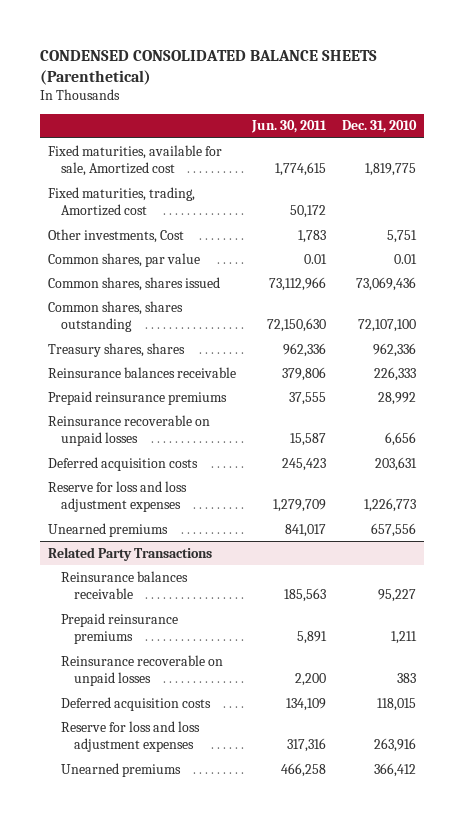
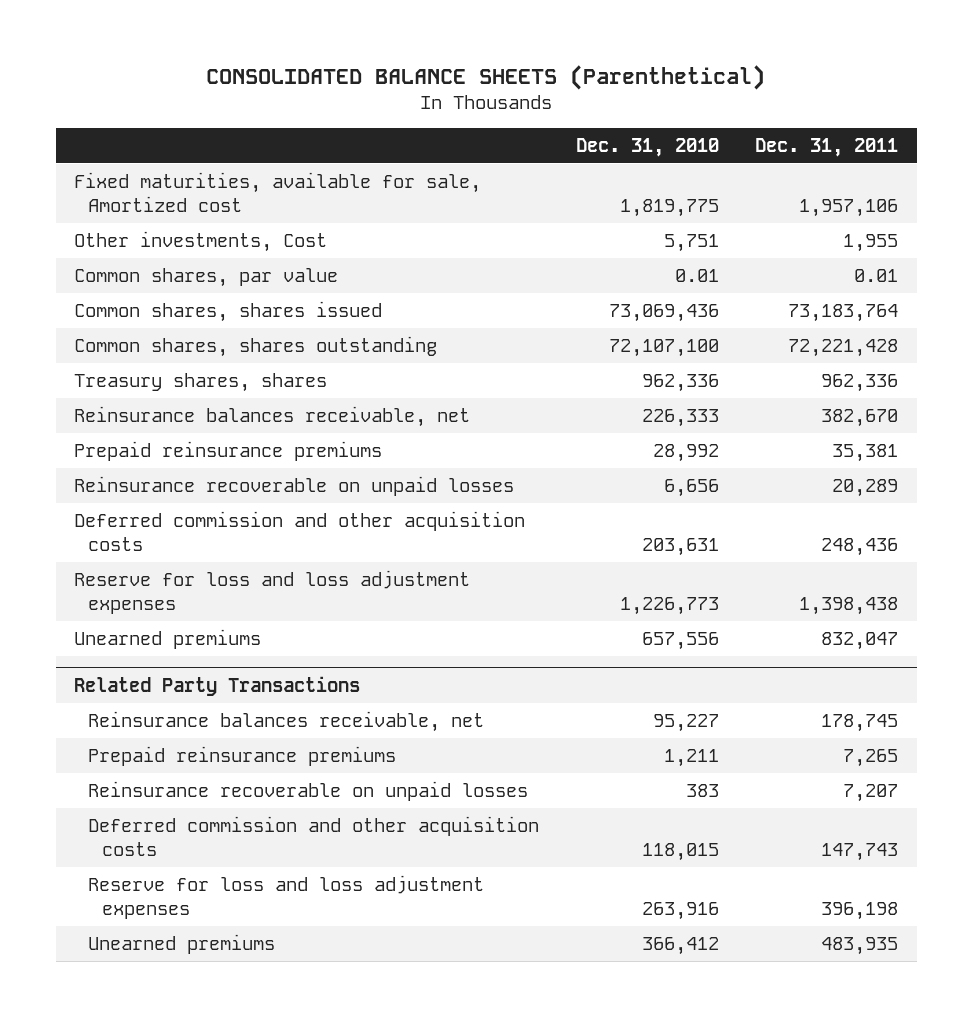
[39,49,377,85] CONDENSED CONSOLIDATED BALANCE SHEETS (Parenthetical) -> [206,65,766,91] CONSOLIDATED BALANCE SHEETS (Parenthetical)
[251,120,328,134] Jun. 30, 2011 -> none
none -> [755,137,899,157] Dec. 31, 2011
[47,186,195,217] Fixed maturities, trading, Amortized cost -> none
[47,366,236,378] Reinsurance balances receivable -> [74,406,471,428] Reinsurance balances receivable, net
[47,456,198,471] Deferred acquisition costs -> [74,511,526,551] Deferred commission and other acquisition costs
[61,570,189,600] Reinsurance balances receivable -> [87,711,484,733] Reinsurance balances receivable, net
[61,696,212,711] Deferred acquisition costs -> [87,816,539,856] Deferred commission and other acquisition costs

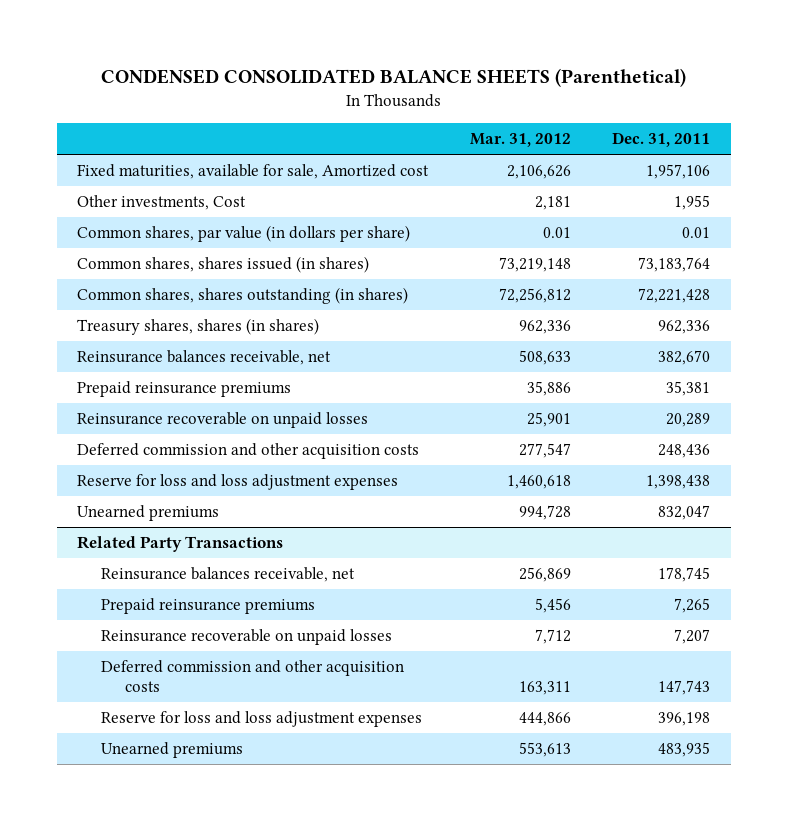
[206,65,766,91] CONSOLIDATED BALANCE SHEETS (Parenthetical) -> [100,68,686,88] CONDENSED CONSOLIDATED BALANCE SHEETS (Parenthetical)
[575,137,719,157] Dec. 31, 2010 -> none
none -> [469,133,571,148] Mar. 31, 2012
[74,268,339,288] Common shares, par value -> [77,225,411,243] Common shares, par value (in dollars per share)
[74,301,383,323] Common shares, shares issued -> [77,256,370,274] Common shares, shares issued (in shares)
[74,336,438,358] Common shares, shares outstanding -> [77,287,409,305] Common shares, shares outstanding (in shares)
[74,373,328,393] Treasury shares, shares -> [77,318,320,336] Treasury shares, shares (in shares)

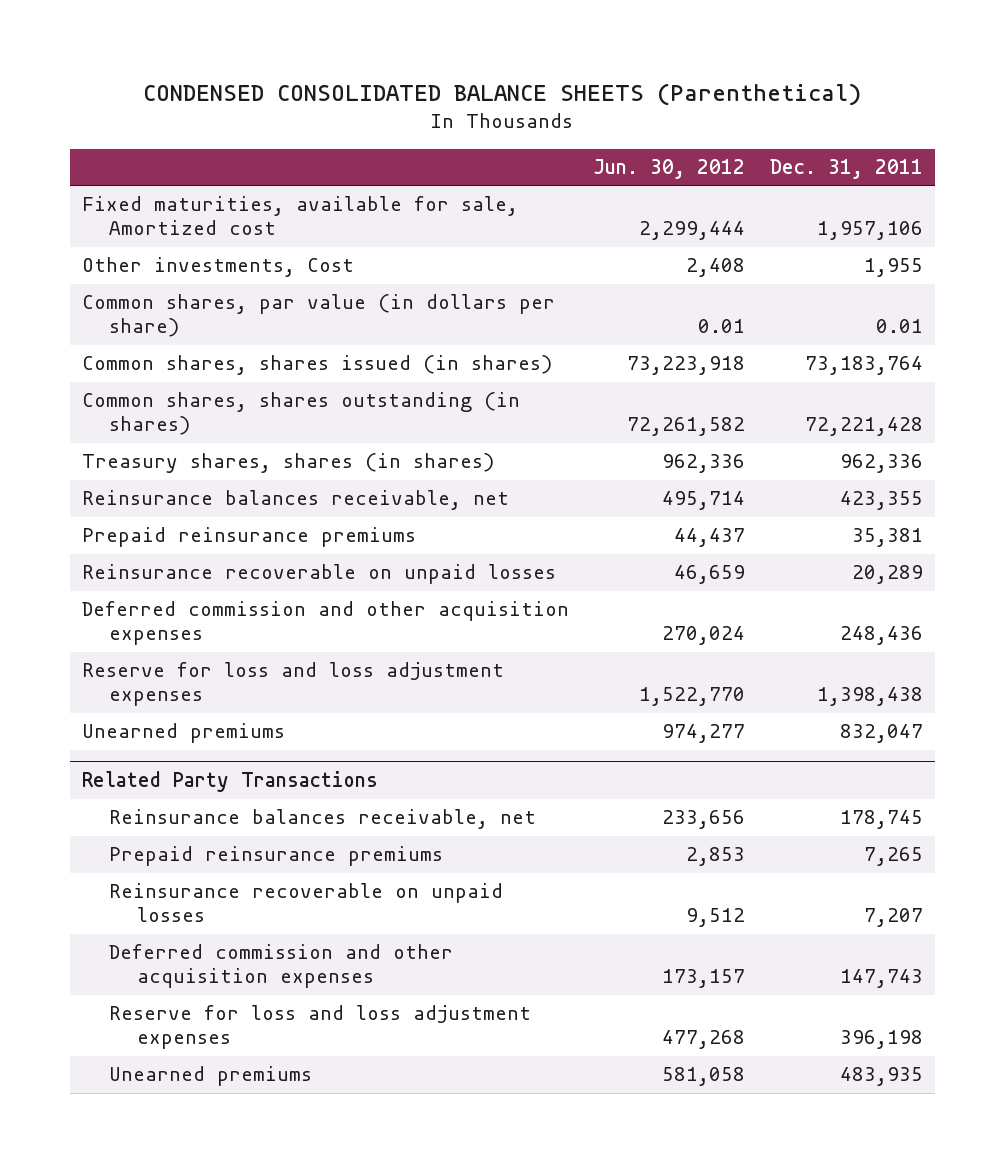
[469,133,571,148] Mar. 31, 2012 -> none
none -> [593,158,746,179] Jun. 30, 2012
[658,350,711,366] 382,670 -> [839,491,923,511] 423,355
[77,443,420,460] Deferred commission and other acquisition costs -> [81,601,569,646] Deferred commission and other acquisition expenses
[100,660,404,692] Deferred commission and other acquisition costs -> [109,944,454,989] Deferred commission and other acquisition expenses

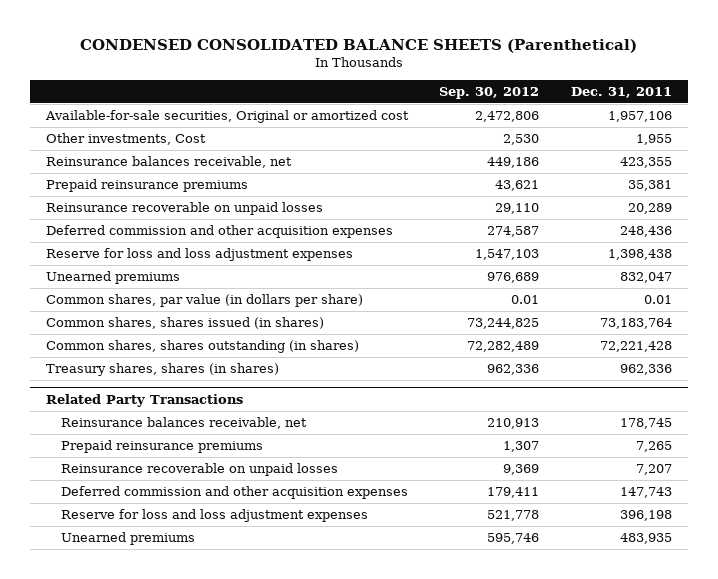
[593,158,746,179] Jun. 30, 2012 -> none
none -> [439,87,540,100] Sep. 30, 2012
[81,196,518,236] Fixed maturities, available for sale, Amortized cost -> [45,110,410,124] Available-for-sale securities, Original or amortized cost
[81,294,555,338] Common shares, par value (in dollars per share) -> [46,294,364,308] Common shares, par value (in dollars per share)
[81,355,552,376] Common shares, shares issued (in shares) -> [46,317,325,330] Common shares, shares issued (in shares)
[81,392,520,436] Common shares, shares outstanding (in shares) -> [46,340,360,354] Common shares, shares outstanding (in shares)
[81,453,494,474] Treasury shares, shares (in shares) -> [46,363,280,377] Treasury shares, shares (in shares)

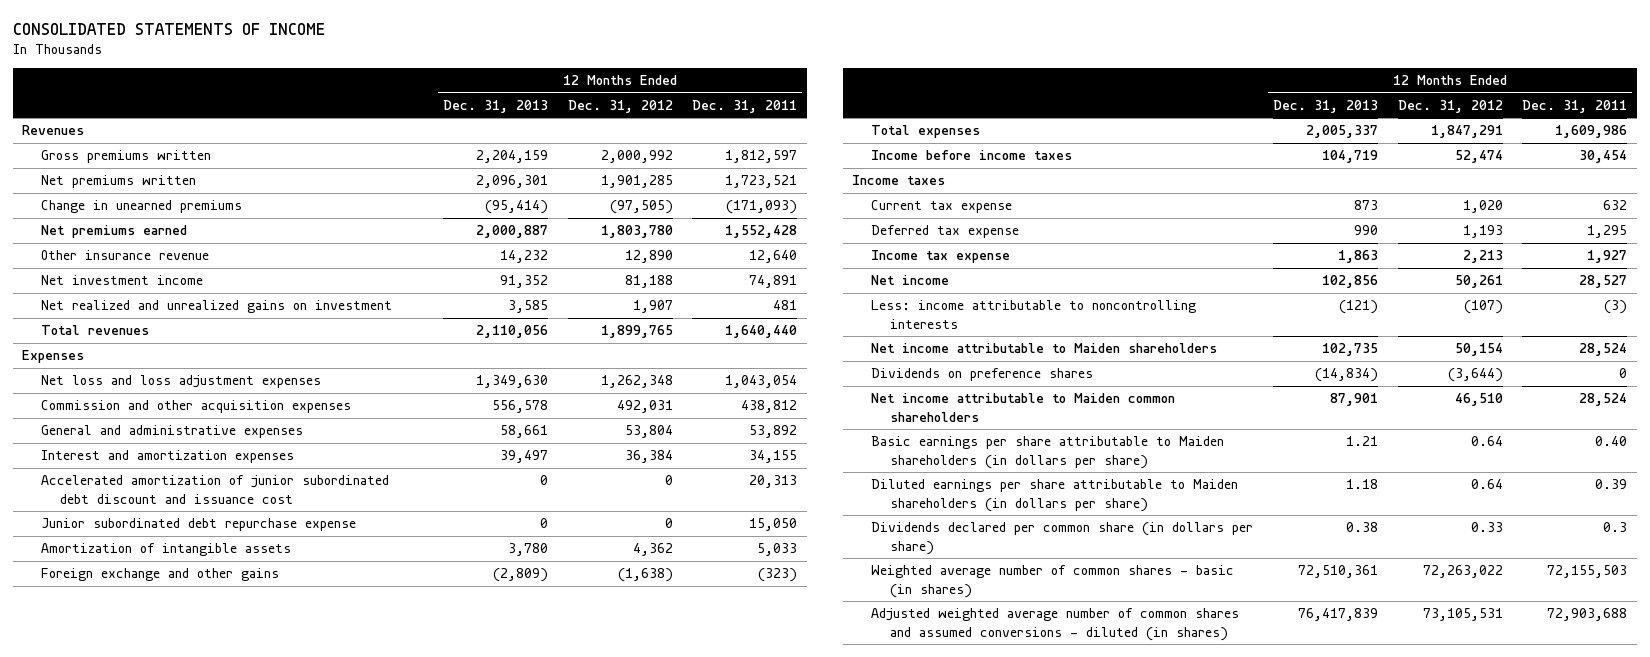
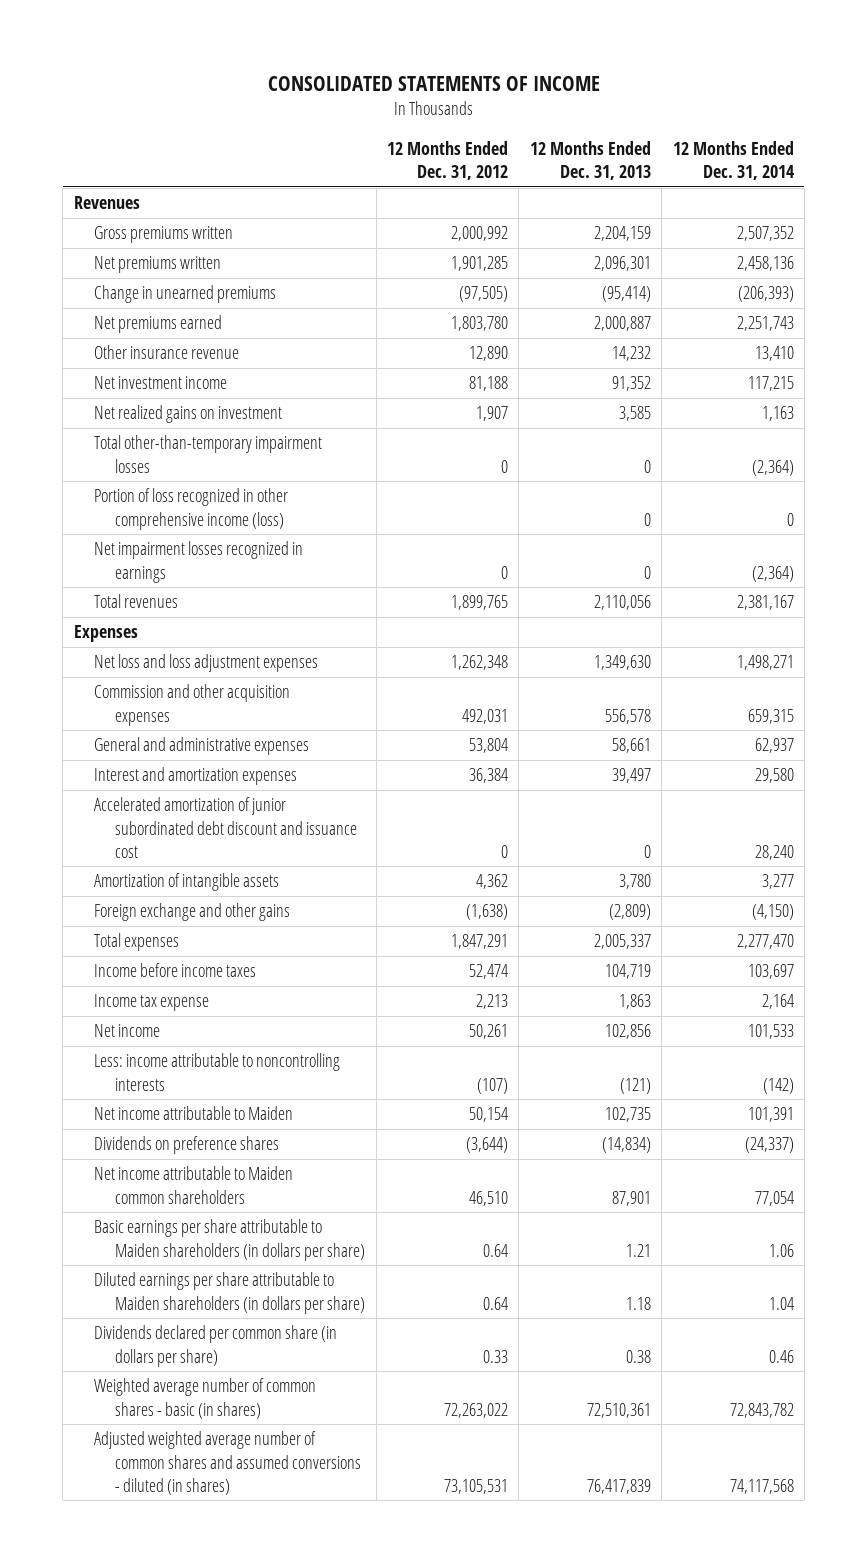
[692,99,798,113] Dec. 31, 2011 -> none
none -> [672,140,795,181] 12 Months Ended Dec. 31, 2014
[41,300,393,314] Net realized and unrealized gains on investment -> [94,405,283,424] Net realized gains on investment
none -> [94,435,323,473] Total other-than-temporary impairment losses
none -> [94,488,289,530] Portion of loss recognized in other comprehensive income (loss)
none -> [94,541,304,583] Net impairment losses recognized in earnings
[41,518,357,532] Junior subordinated debt repurchase expense -> none
[852,175,946,186] Income taxes -> none
[871,200,1013,214] Current tax expense -> none
[871,225,1020,239] Deferred tax expense -> none
[871,343,1218,354] Net income attributable to Maiden shareholders -> [94,1106,294,1121] Net income attributable to Maiden

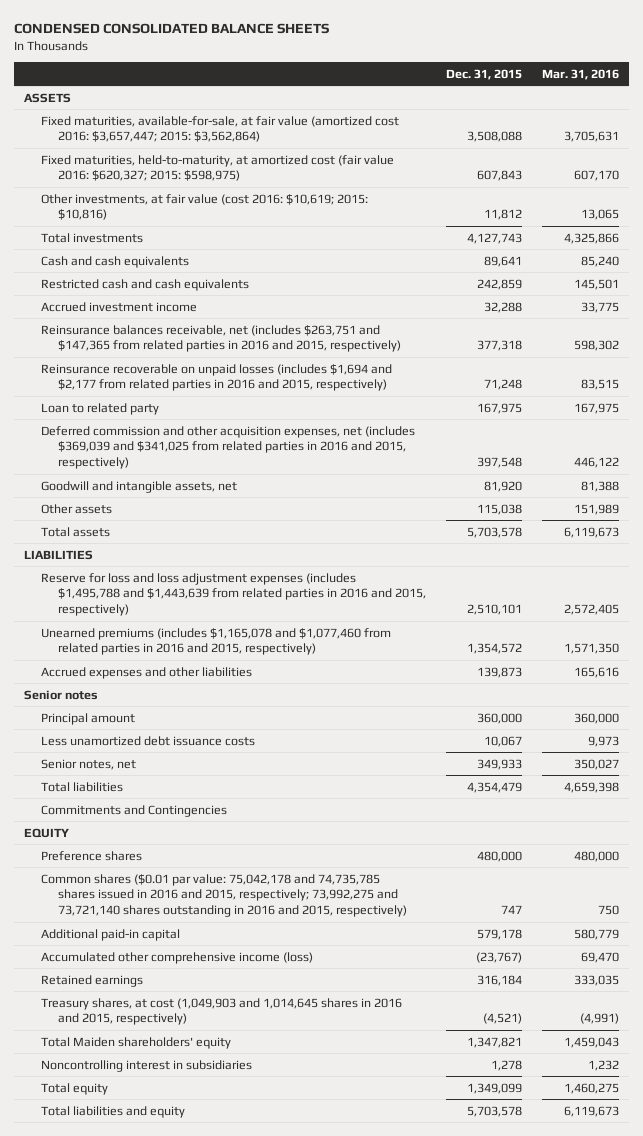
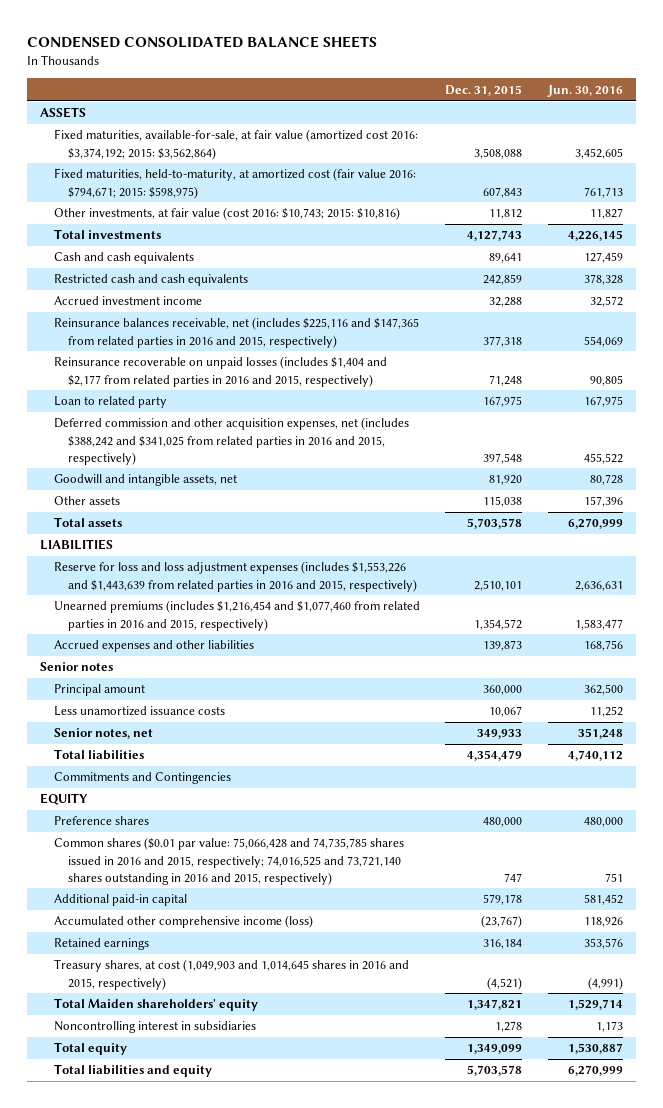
[542,68,620,80] Mar. 31, 2016 -> none
none -> [546,84,623,97] Jun. 30, 2016
[41,115,400,143] Fixed maturities, available-for-sale, at fair value (amortized cost 2016: $3,657,447; 2015: $3,562,864) -> [53,129,418,160] Fixed maturities, available-for-sale, at fair value (amortized cost 2016: $3,374,192; 2015: $3,562,864)
[41,154,395,182] Fixed maturities, held-to-maturity, at amortized cost (fair value 2016: $620,327; 2015: $598,975) -> [53,168,416,199] Fixed maturities, held-to-maturity, at amortized cost (fair value 2016: $794,671; 2015: $598,975)
[41,193,369,221] Other investments, at fair value (cost 2016: $10,619; 2015: $10,816) -> [53,207,400,221] Other investments, at fair value (cost 2016: $10,743; 2015: $10,816)
[41,324,402,353] Reinsurance balances receivable, net (includes $263,751 and $147,365 from related parties in 2016 and 2015, respectively) -> [53,317,419,348] Reinsurance balances receivable, net (includes $225,116 and $147,365 from related parties in 2016 and 2015, respectively)
[41,363,393,392] Reinsurance recoverable on unpaid losses (includes $1,694 and $2,177 from related parties in 2016 and 2015, respectively) -> [53,356,387,387] Reinsurance recoverable on unpaid losses (includes $1,404 and $2,177 from related parties in 2016 and 2015, respectively)
[41,425,416,470] Deferred commission and other acquisition expenses, net (includes $369,039 and $341,025 from related parties in 2016 and 2015, respectively) -> [53,417,409,465] Deferred commission and other acquisition expenses, net (includes $388,242 and $341,025 from related parties in 2016 and 2015, respectively)
[41,572,427,617] Reserve for loss and loss adjustment expenses (includes $1,495,788 and $1,443,639 from related parties in 2016 and 2015, respectively) -> [53,561,417,592] Reserve for loss and loss adjustment expenses (includes $1,553,226 and $1,443,639 from related parties in 2016 and 2015, respectively)
[41,627,392,656] Unearned premiums (includes $1,165,078 and $1,077,460 from related parties in 2016 and 2015, respectively) -> [53,600,420,631] Unearned premiums (includes $1,216,454 and $1,077,460 from related parties in 2016 and 2015, respectively)
[41,735,256,746] Less unamortized debt issuance costs -> [53,706,225,717] Less unamortized issuance costs
[41,873,408,918] Common shares ($0.01 par value: 75,042,178 and 74,735,785 shares issued in 2016 and 2015, respectively; 73,992,275 and 73,721,140 shares outstanding in 2016 and 2015, respectively) -> [53,837,404,885] Common shares ($0.01 par value: 75,066,428 and 74,735,785 shares issued in 2016 and 2015, respectively; 74,016,525 and 73,721,140 shares outstanding in 2016 and 2015, respectively)

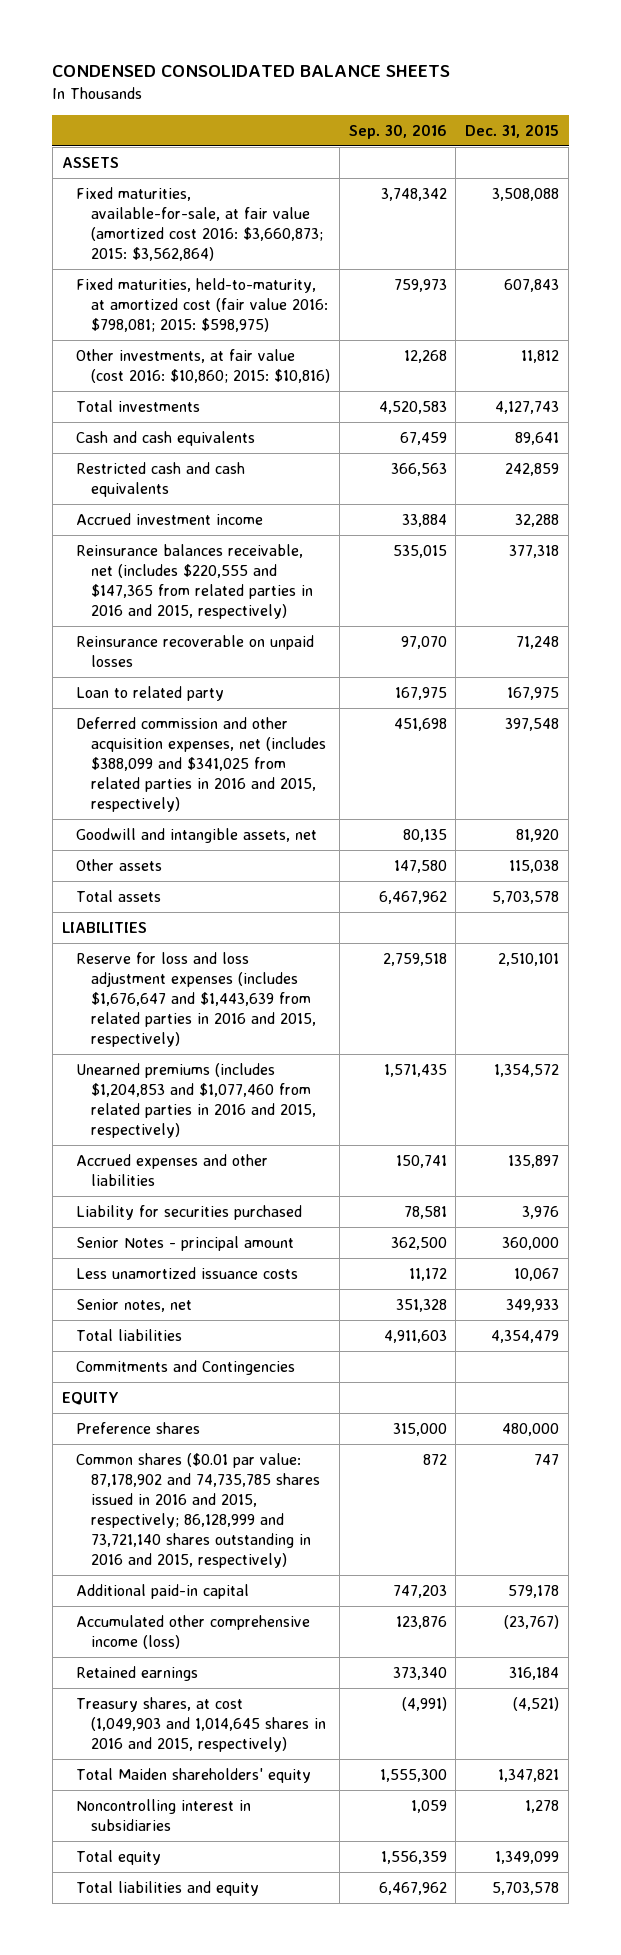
[546,84,623,97] Jun. 30, 2016 -> none
none -> [348,123,447,139] Sep. 30, 2016
[53,129,418,160] Fixed maturities, available-for-sale, at fair value (amortized cost 2016: $3,374,192; 2015: $3,562,864) -> [76,186,324,262] Fixed maturities, available-for-sale, at fair value (amortized cost 2016: $3,660,873; 2015: $3,562,864)
[53,168,416,199] Fixed maturities, held-to-maturity, at amortized cost (fair value 2016: $794,671; 2015: $598,975) -> [76,277,329,333] Fixed maturities, held-to-maturity, at amortized cost (fair value 2016: $798,081; 2015: $598,975)
[53,207,400,221] Other investments, at fair value (cost 2016: $10,743; 2015: $10,816) -> [76,348,331,384] Other investments, at fair value (cost 2016: $10,860; 2015: $10,816)
[53,317,419,348] Reinsurance balances receivable, net (includes $225,116 and $147,365 from related parties in 2016 and 2015, respectively) -> [76,543,314,620] Reinsurance balances receivable, net (includes $220,555 and $147,365 from related parties in 2016 and 2015, respectively)
[53,356,387,387] Reinsurance recoverable on unpaid losses (includes $1,404 and $2,177 from related parties in 2016 and 2015, respectively) -> [76,634,315,668] Reinsurance recoverable on unpaid losses
[53,417,409,465] Deferred commission and other acquisition expenses, net (includes $388,242 and $341,025 from related parties in 2016 and 2015, respectively) -> [76,716,327,813] Deferred commission and other acquisition expenses, net (includes $388,099 and $341,025 from related parties in 2016 and 2015, respectively)
[39,662,113,672] Senior notes -> none
[53,561,417,592] Reserve for loss and loss adjustment expenses (includes $1,553,226 and $1,443,639 from related parties in 2016 and 2015, respectively) -> [76,951,317,1048] Reserve for loss and loss adjustment expenses (includes $1,676,647 and $1,443,639 from related parties in 2016 and 2015, respectively)
[53,600,420,631] Unearned premiums (includes $1,216,454 and $1,077,460 from related parties in 2016 and 2015, respectively) -> [76,1062,317,1139] Unearned premiums (includes $1,204,853 and $1,077,460 from related parties in 2016 and 2015, respectively)
[483,640,523,652] 139,873 -> [508,1154,560,1168] 135,897
none -> [76,1204,303,1220] Liability for securities purchased
[53,684,145,697] Principal amount -> [76,1235,295,1251] Senior Notes - principal amount
[53,837,404,885] Common shares ($0.01 par value: 75,066,428 and 74,735,785 shares issued in 2016 and 2015, respectively; 74,016,525 and 73,721,140 shares outstanding in 2016 and 2015, respectively) -> [76,1452,321,1569] Common shares ($0.01 par value: 87,178,902 and 74,735,785 shares issued in 2016 and 2015, respectively; 86,128,999 and 73,721,140 shares outstanding in 2016 and 2015, respectively)

